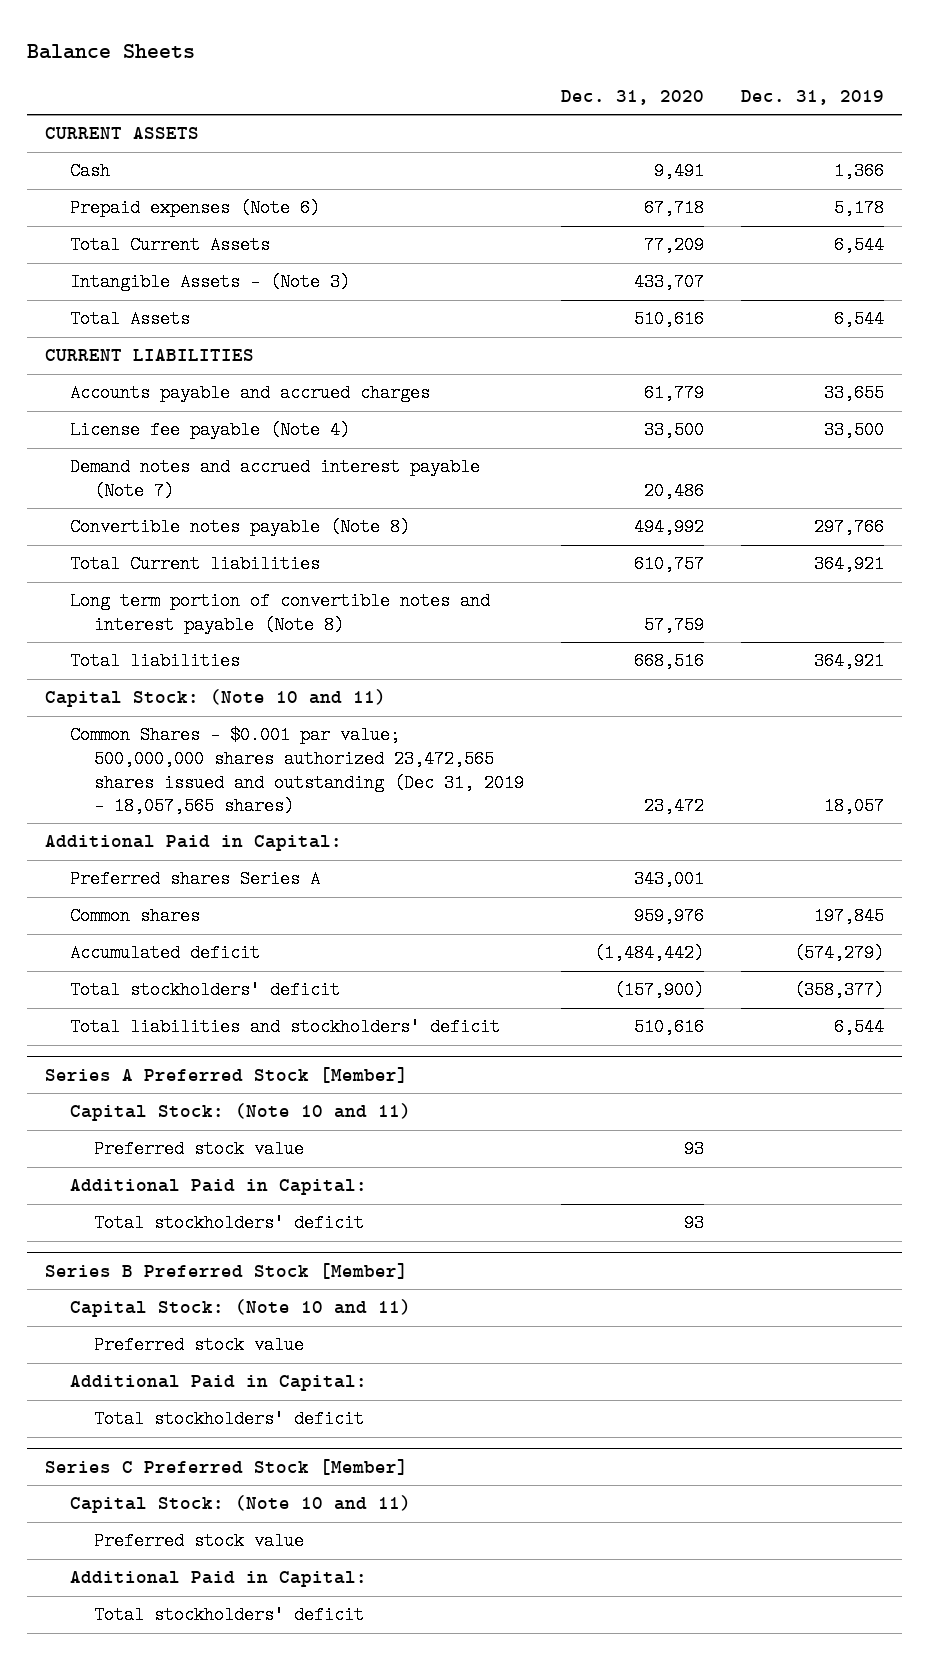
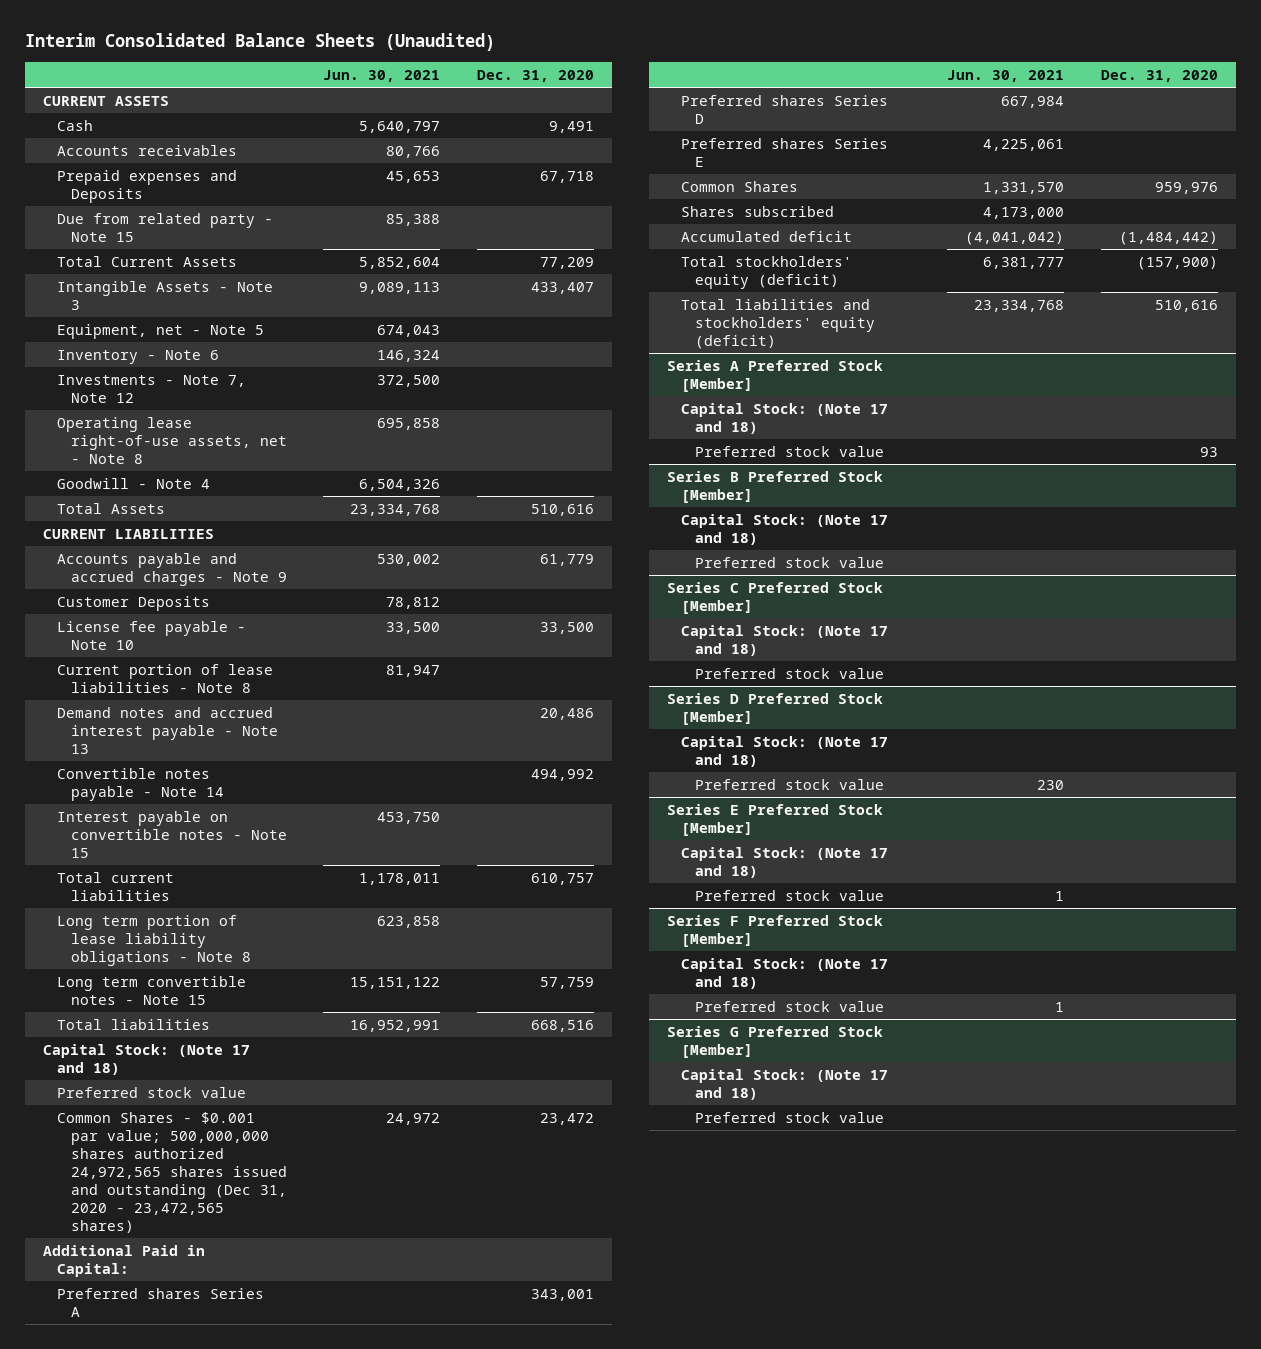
[27,43,196,59] Balance Sheets -> [24,33,495,52] Interim Consolidated Balance Sheets (Unaudited)
[740,90,884,106] Dec. 31, 2019 -> none
none -> [323,70,441,83] Jun. 30, 2021
none -> [56,144,237,156] Accounts receivables
[69,199,320,218] Prepaid expenses (Note 6) -> [56,169,237,203] Prepaid expenses and Deposits
none -> [56,212,273,242] Due from related party - Note 15
[69,273,350,292] Intangible Assets - (Note 3) -> [56,280,273,310] Intangible Assets - Note 3
[634,273,705,292] 433,707 -> [530,281,594,294] 433,407
none -> [56,323,264,339] Equipment, net - Note 5
none -> [56,349,219,364] Inventory - Note 6
none -> [56,374,246,403] Investments - Note 7, Note 12
none -> [56,416,287,464] Operating lease right-of-use assets, net - Note 8
none -> [56,477,210,489] Goodwill - Note 4
[69,384,430,403] Accounts payable and accrued charges -> [56,552,287,586] Accounts payable and accrued charges - Note 9
none -> [56,595,210,611] Customer Deposits
[69,421,350,440] License fee payable (Note 4) -> [56,620,246,650] License fee payable - Note 10
none -> [56,663,273,693] Current portion of lease liabilities - Note 8
[69,458,480,500] Demand notes and accrued interest payable (Note 7) -> [56,706,278,754] Demand notes and accrued interest payable - Note 13
[69,518,410,537] Convertible notes payable (Note 8) -> [56,767,224,801] Convertible notes payable - Note 14
none -> [56,810,287,858] Interest payable on convertible notes - Note 15
[69,555,320,574] Total Current liabilities -> [56,871,174,901] Total current liabilities
none -> [56,914,251,966] Long term portion of lease liability obligations - Note 8
[69,592,490,634] Long term portion of convertible notes and interest payable (Note 8) -> [56,975,246,1005] Long term convertible notes - Note 15
[45,689,387,708] Capital Stock: (Note 10 and 11) -> [42,1043,250,1075] Capital Stock: (Note 17 and 18)
none -> [56,1086,246,1098] Preferred stock value
[69,726,525,816] Common Shares - $0.001 par value; 500,000,000 shares authorized 23,472,565 shares issued and outstanding (Dec 31, 2019 - 18,057,565 shares) -> [56,1111,287,1234] Common Shares - $0.001 par value; 500,000,000 shares authorized 24,972,565 shares issued and outstanding (Dec 31, 2020 - 23,472,565 shares)
none -> [680,94,888,124] Preferred shares Series D
none -> [680,137,888,167] Preferred shares Series E
[69,907,200,926] Common shares -> [680,180,798,192] Common Shares
none -> [680,205,834,217] Shares subscribed
[69,981,340,1000] Total stockholders' deficit -> [680,255,852,289] Total stockholders' equity (deficit)
[69,1018,500,1037] Total liabilities and stockholders' deficit -> [680,298,875,349] Total liabilities and stockholders' equity (deficit)
[69,1103,411,1122] Capital Stock: (Note 10 and 11) -> [680,402,888,434] Capital Stock: (Note 17 and 18)
[69,1179,367,1196] Additional Paid in Capital: -> none
[94,1214,365,1233] Total stockholders' deficit -> none
[69,1299,411,1318] Capital Stock: (Note 10 and 11) -> [680,513,888,545] Capital Stock: (Note 17 and 18)
[69,1375,367,1392] Additional Paid in Capital: -> none
[94,1410,365,1429] Total stockholders' deficit -> none
[69,1495,411,1514] Capital Stock: (Note 10 and 11) -> [680,624,888,656] Capital Stock: (Note 17 and 18)
[69,1571,367,1588] Additional Paid in Capital: -> none
[94,1606,365,1625] Total stockholders' deficit -> none
none -> [666,692,883,725] Series D Preferred Stock [Member]
none -> [680,735,888,767] Capital Stock: (Note 17 and 18)
none -> [694,778,884,790] Preferred stock value
none -> [666,803,883,836] Series E Preferred Stock [Member]
none -> [680,846,888,878] Capital Stock: (Note 17 and 18)
none -> [694,889,884,901] Preferred stock value
none -> [666,914,883,947] Series F Preferred Stock [Member]
none -> [680,957,888,989] Capital Stock: (Note 17 and 18)
none -> [694,1000,884,1012] Preferred stock value
none -> [666,1025,883,1058] Series G Preferred Stock [Member]
none -> [680,1068,888,1100] Capital Stock: (Note 17 and 18)
none -> [694,1111,884,1123] Preferred stock value

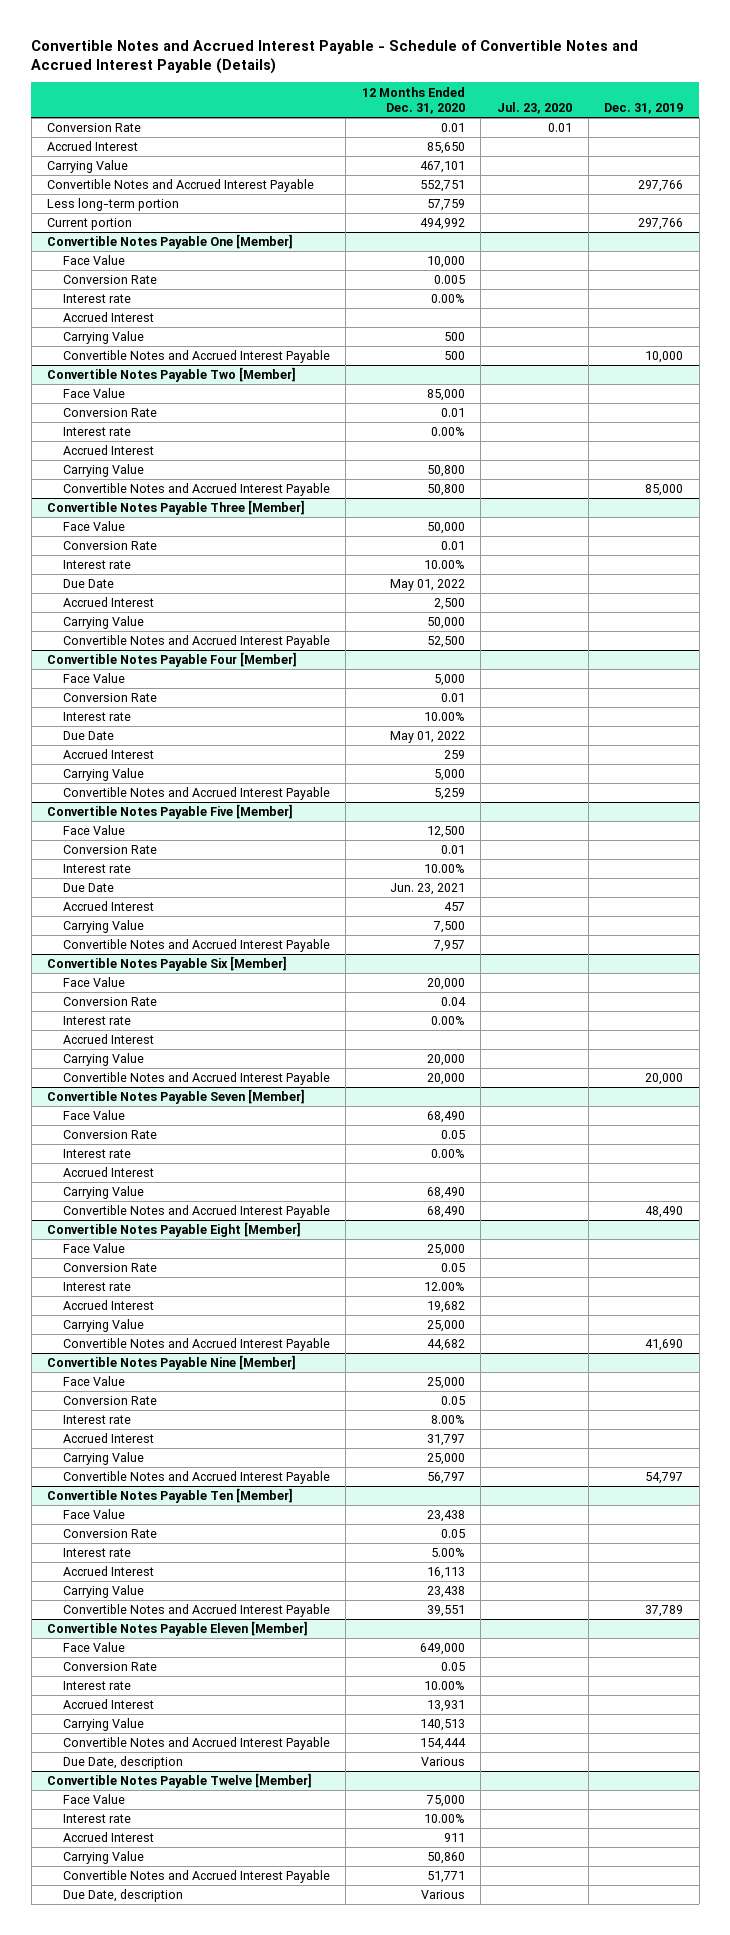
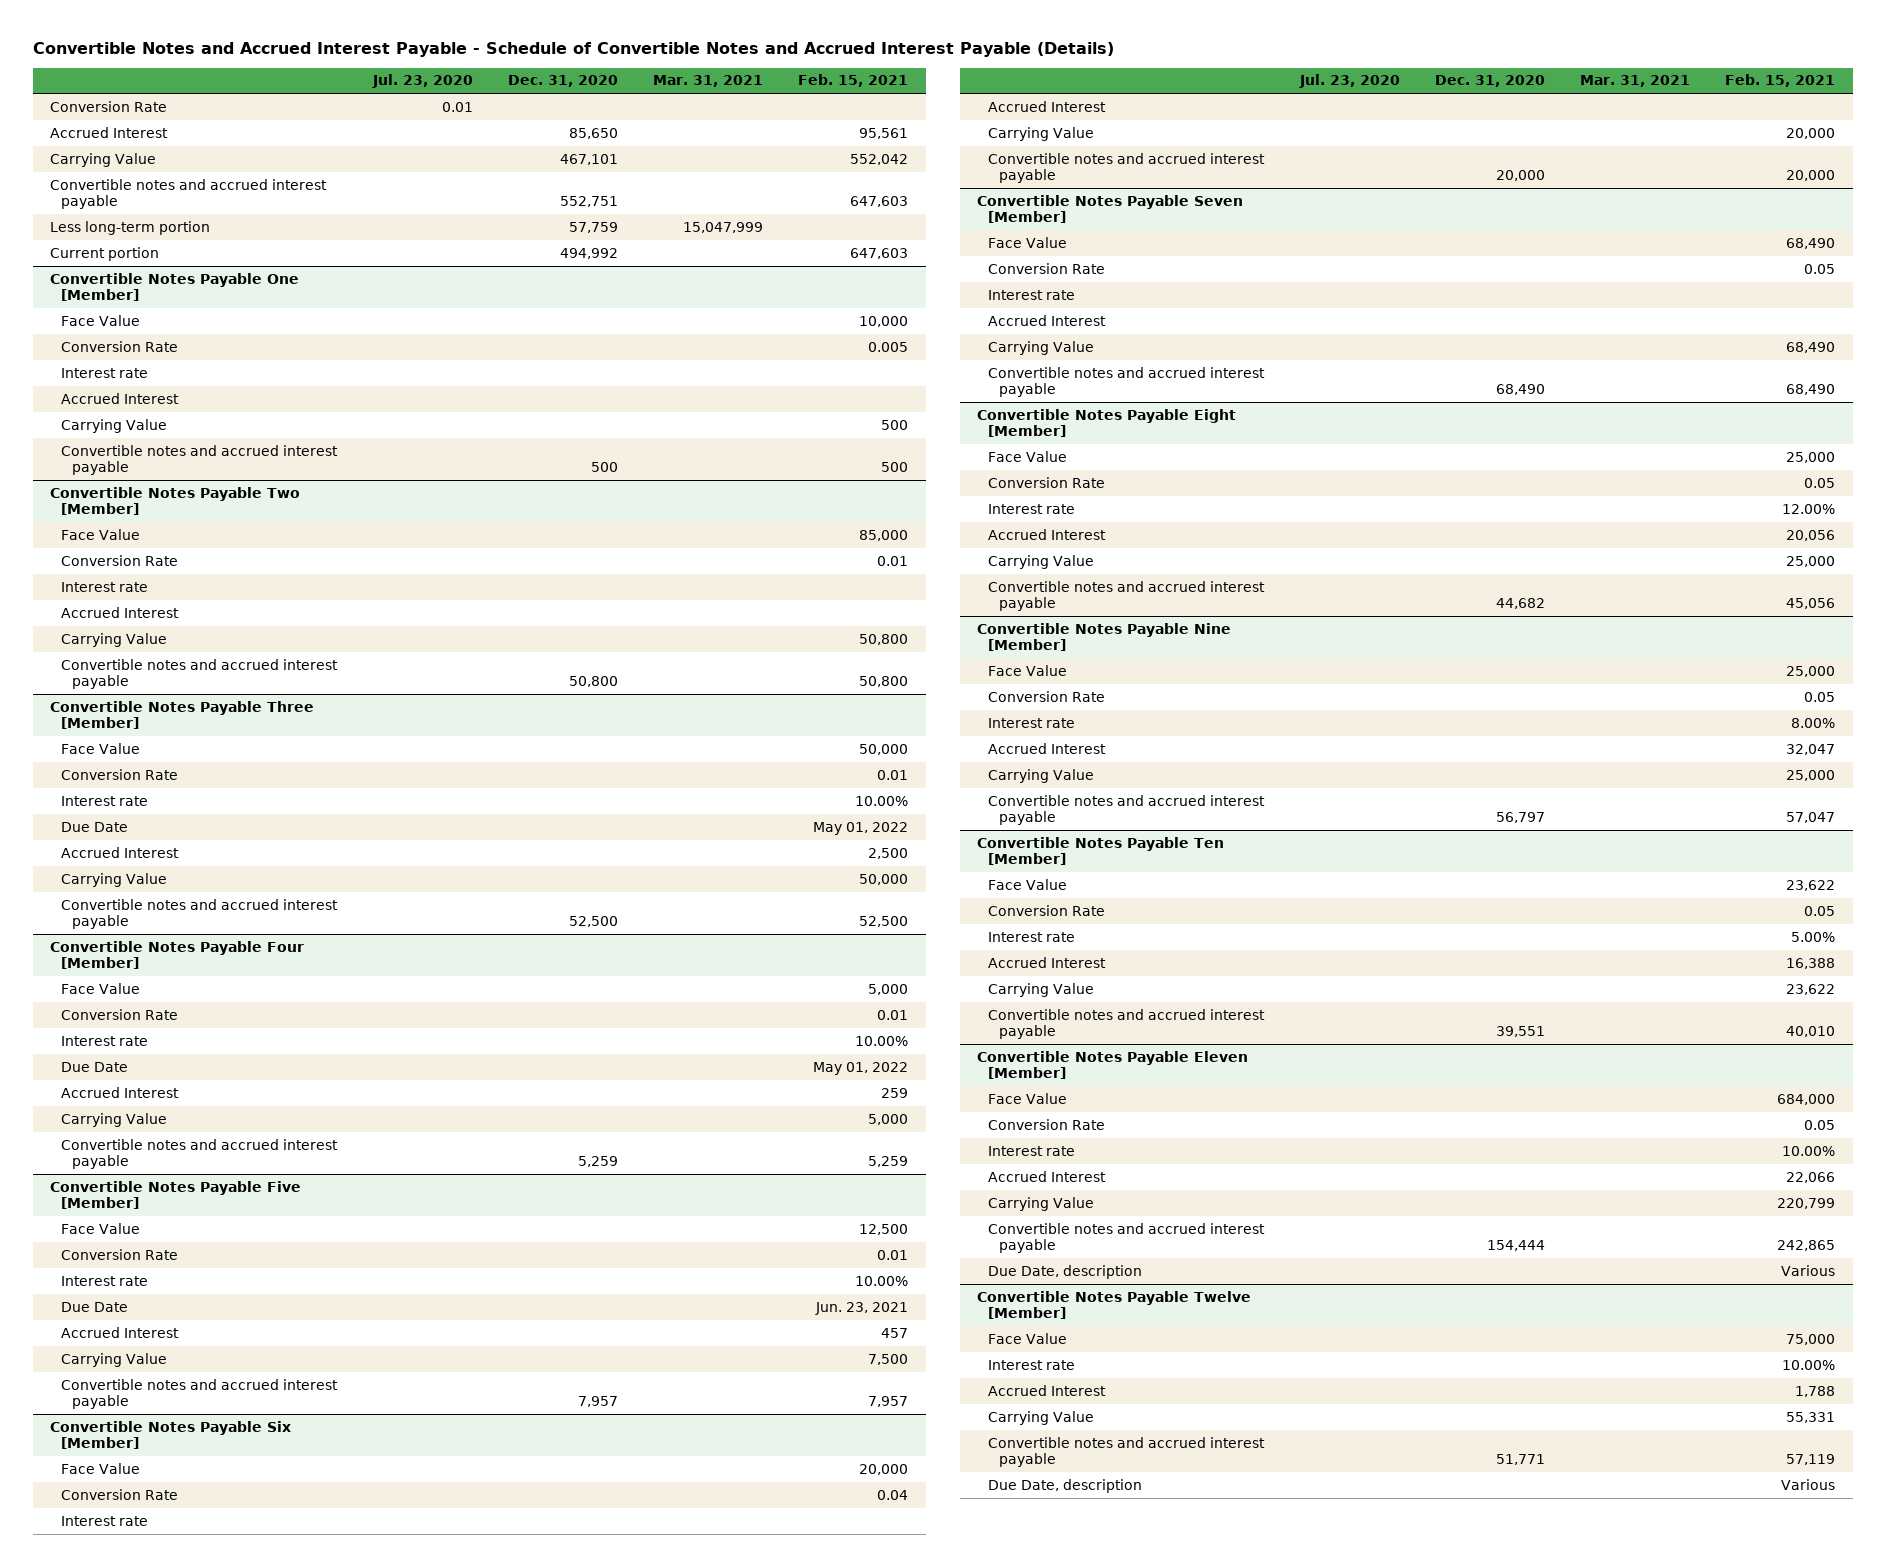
[361,86,465,115] 12 Months Ended Dec. 31, 2020 -> none
[604,103,684,115] Dec. 31, 2019 -> none
none -> [507,75,618,88] Dec. 31, 2020
none -> [652,75,763,88] Mar. 31, 2021
none -> [798,74,909,88] Feb. 15, 2021
[47,179,315,193] Convertible Notes and Accrued Interest Payable -> [50,178,328,209] Convertible notes and accrued interest payable
[62,350,330,364] Convertible Notes and Accrued Interest Payable -> [61,444,339,475] Convertible notes and accrued interest payable
[62,483,330,497] Convertible Notes and Accrued Interest Payable -> [61,658,339,689] Convertible notes and accrued interest payable
[62,635,330,649] Convertible Notes and Accrued Interest Payable -> [61,898,339,929] Convertible notes and accrued interest payable
[62,787,330,801] Convertible Notes and Accrued Interest Payable -> [61,1138,339,1169] Convertible notes and accrued interest payable
[62,939,330,953] Convertible Notes and Accrued Interest Payable -> [61,1378,339,1409] Convertible notes and accrued interest payable
[62,1072,330,1086] Convertible Notes and Accrued Interest Payable -> [988,152,1266,183] Convertible notes and accrued interest payable
[62,1205,330,1219] Convertible Notes and Accrued Interest Payable -> [988,366,1266,397] Convertible notes and accrued interest payable
[62,1338,330,1352] Convertible Notes and Accrued Interest Payable -> [988,580,1266,611] Convertible notes and accrued interest payable
[62,1471,330,1485] Convertible Notes and Accrued Interest Payable -> [988,794,1266,825] Convertible notes and accrued interest payable
[62,1604,330,1618] Convertible Notes and Accrued Interest Payable -> [988,1008,1266,1039] Convertible notes and accrued interest payable
[62,1737,330,1751] Convertible Notes and Accrued Interest Payable -> [988,1222,1266,1253] Convertible notes and accrued interest payable
[62,1870,330,1884] Convertible Notes and Accrued Interest Payable -> [988,1436,1266,1467] Convertible notes and accrued interest payable

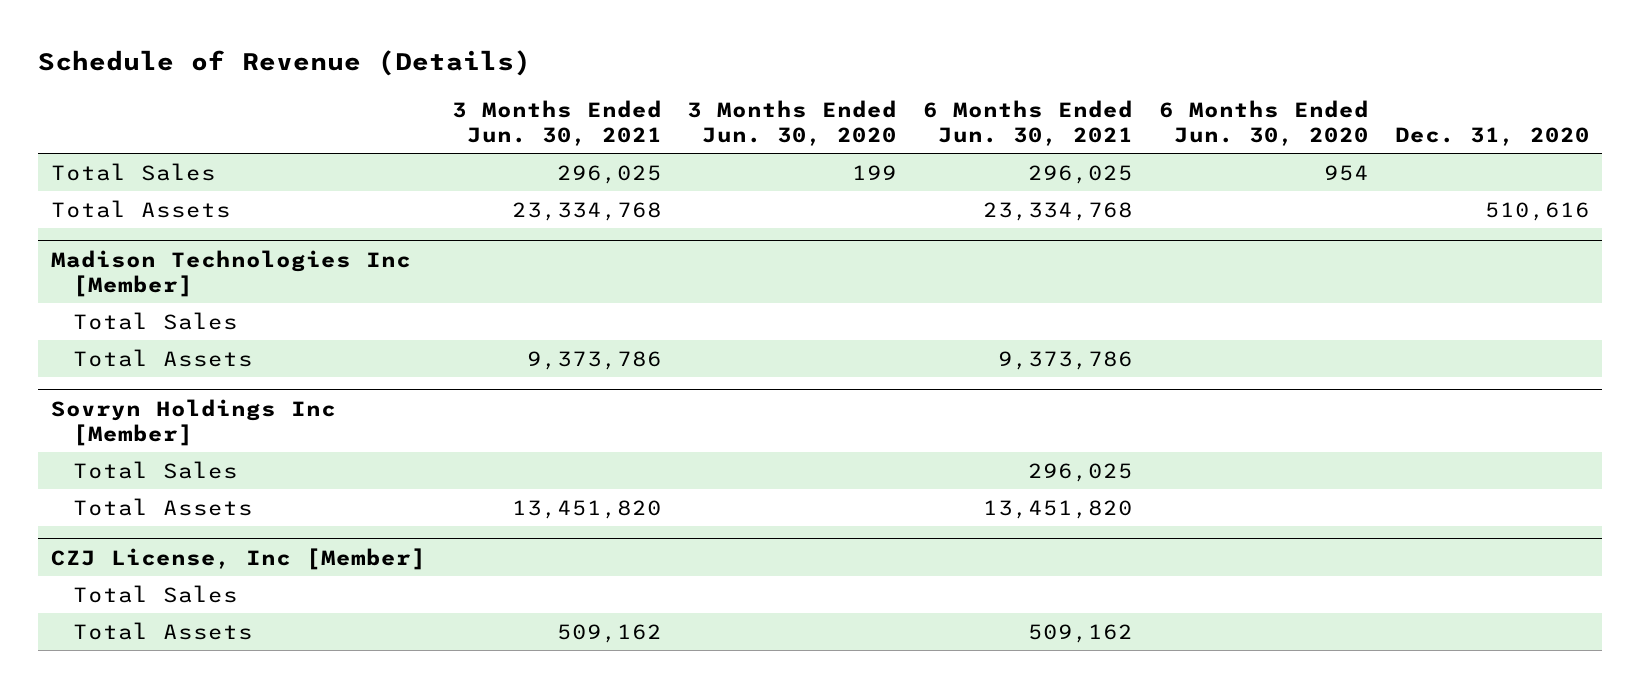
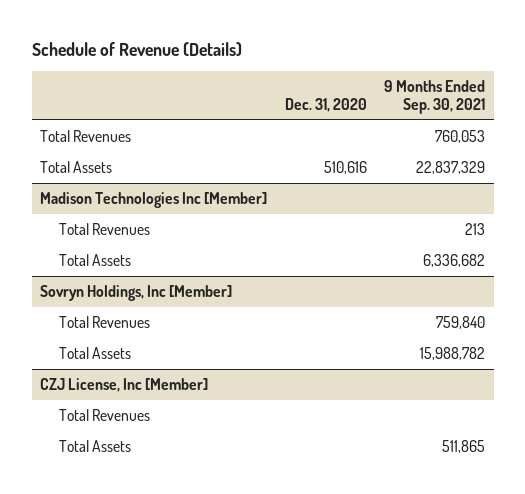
[451,99,662,147] 3 Months Ended Jun. 30, 2021 -> none
[687,99,898,147] 3 Months Ended Jun. 30, 2020 -> none
[923,99,1134,147] 6 Months Ended Jun. 30, 2021 -> none
[1158,99,1369,147] 6 Months Ended Jun. 30, 2020 -> none
none -> [383,79,485,115] 9 Months Ended Sep. 30, 2021
[50,162,216,181] Total Sales -> none
none -> [40,129,132,142] Total Revenues
[73,311,239,330] Total Sales -> none
none -> [59,222,151,235] Total Revenues
[73,460,239,479] Total Sales -> none
[50,398,336,446] Sovryn Holdings Inc [Member] -> [40,284,233,301] Sovryn Holdings, Inc [Member]
none -> [59,315,151,328] Total Revenues
[73,584,239,603] Total Sales -> none
none -> [59,408,151,421] Total Revenues

